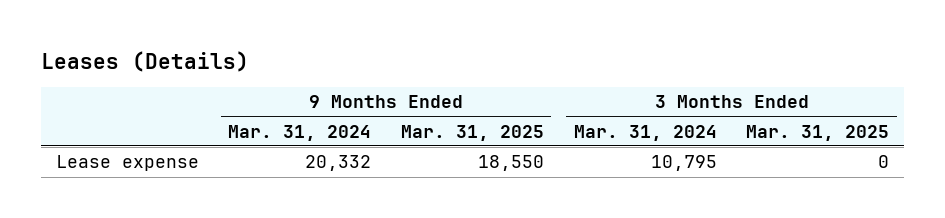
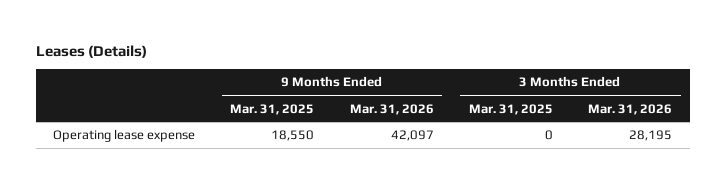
[228,124,372,141] Mar. 31, 2024 -> none
[573,124,717,141] Mar. 31, 2024 -> none
none -> [349,103,434,115] Mar. 31, 2026
none -> [588,103,673,115] Mar. 31, 2026
[55,155,199,172] Lease expense -> [53,129,196,143] Operating lease expense

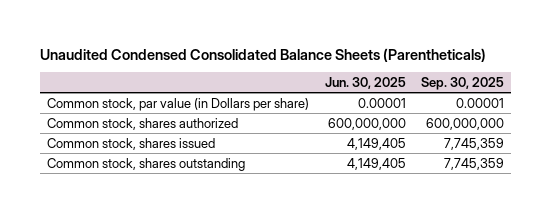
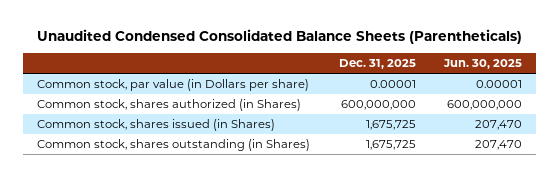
[420,77,504,91] Sep. 30, 2025 -> none
none -> [338,59,416,70] Dec. 31, 2025
[47,117,239,130] Common stock, shares authorized -> [37,99,302,112] Common stock, shares authorized (in Shares)
[47,137,216,150] Common stock, shares issued -> [37,119,276,132] Common stock, shares issued (in Shares)
[346,137,406,150] 4,149,405 -> [474,120,522,131] 207,470
[47,157,246,171] Common stock, shares outstanding -> [37,139,311,152] Common stock, shares outstanding (in Shares)
[346,157,406,170] 4,149,405 -> [474,140,522,151] 207,470

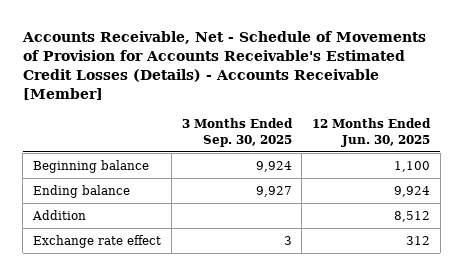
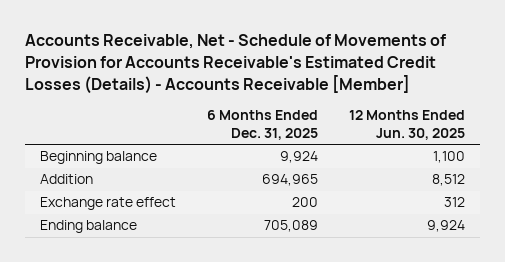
[181,118,293,147] 3 Months Ended Sep. 30, 2025 -> none
none -> [207,109,319,140] 6 Months Ended Dec. 31, 2025
[32,185,130,199] Ending balance -> [40,220,138,234] Ending balance

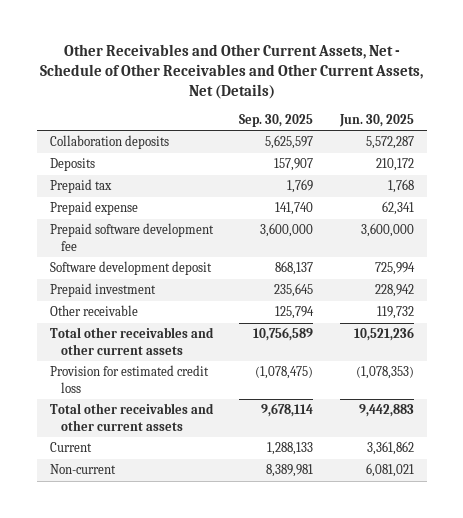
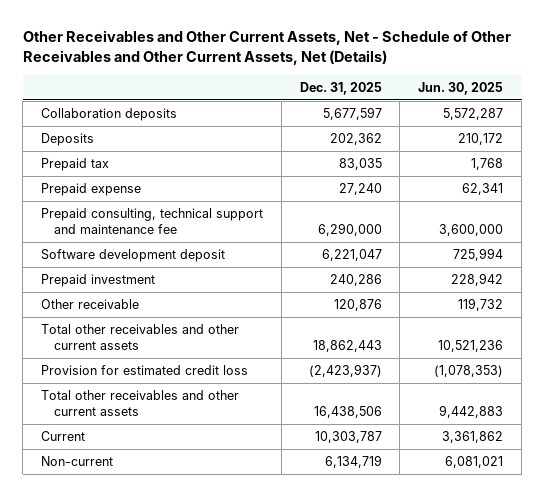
[239,113,314,127] Sep. 30, 2025 -> none
none -> [299,81,382,95] Dec. 31, 2025
[49,223,214,251] Prepaid software development fee -> [41,208,264,235] Prepaid consulting, technical support and maintenance fee

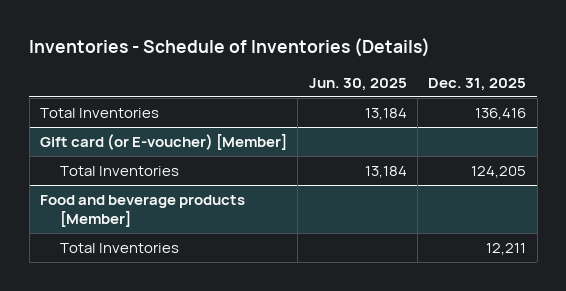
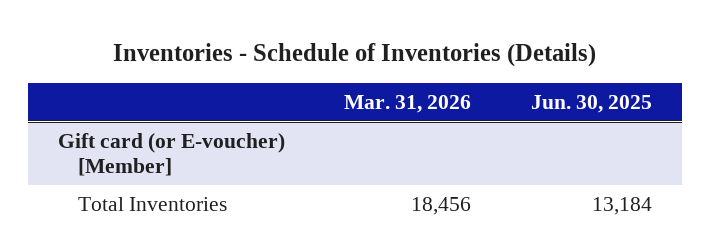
[428,77,527,91] Dec. 31, 2025 -> none
none -> [344,94,472,113] Mar. 31, 2026
[39,107,159,118] Total Inventories -> none
[39,194,245,228] Food and beverage products [Member] -> none
[59,242,179,253] Total Inventories -> none

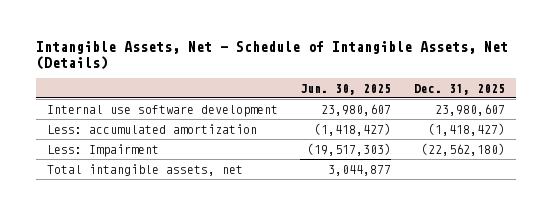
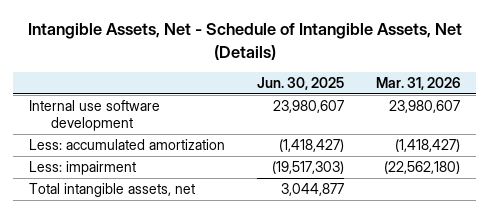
[413,83,505,95] Dec. 31, 2025 -> none
none -> [375,76,460,90] Mar. 31, 2026
[46,143,159,157] Less: Impairment -> [29,161,137,176] Less: impairment

